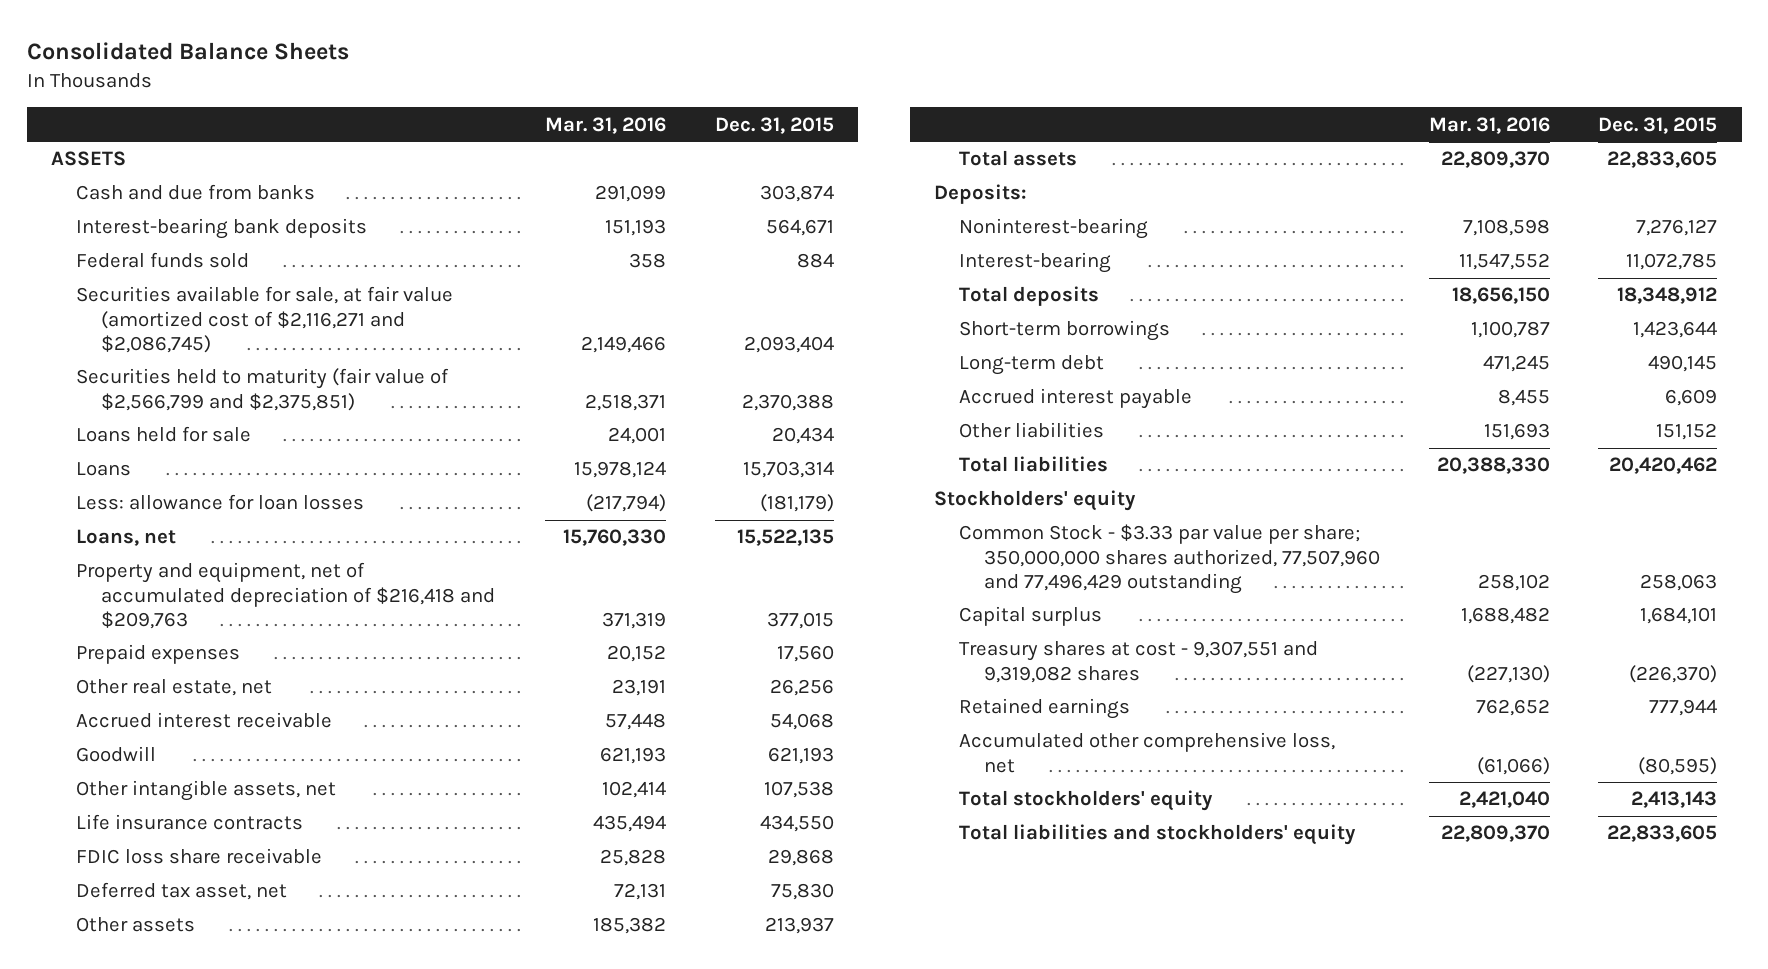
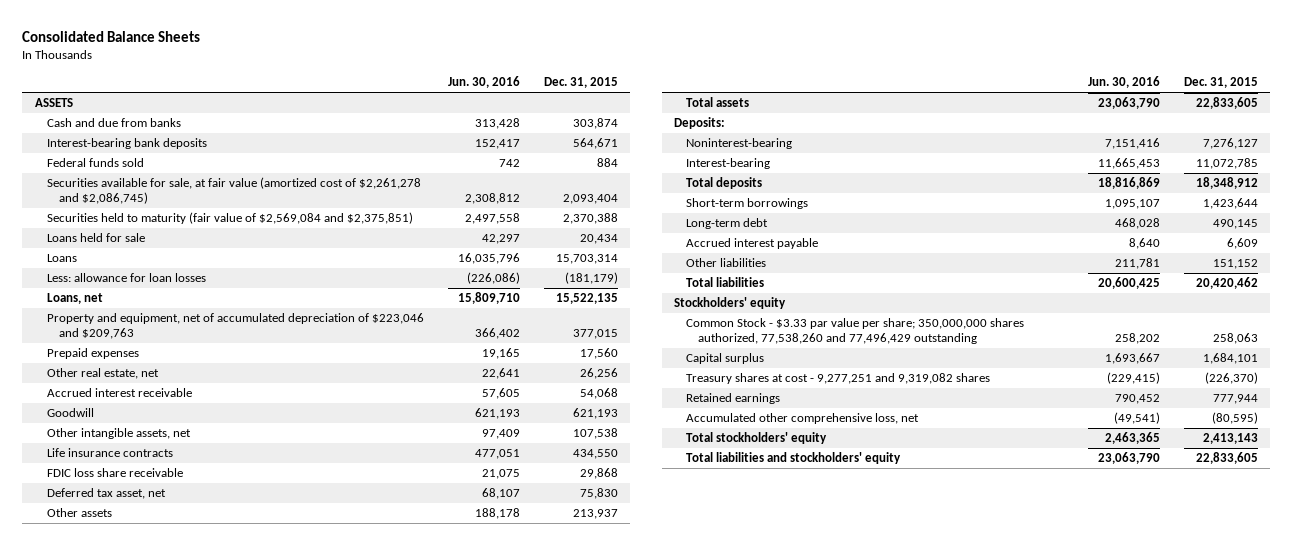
[545,116,667,134] Mar. 31, 2016 -> none
none -> [447,76,520,89] Jun. 30, 2016
[75,286,453,353] Securities available for sale, at fair value (amortized cost of $2,116,271 and $2,086,745) -> [46,177,421,205] Securities available for sale, at fair value (amortized cost of $2,261,278 and $2,086,745)
[75,368,449,411] Securities held to maturity (fair value of $2,566,799 and $2,375,851) -> [46,212,413,225] Securities held to maturity (fair value of $2,569,084 and $2,375,851)
[75,562,495,629] Property and equipment, net of accumulated depreciation of $216,418 and $209,763 -> [46,313,424,340] Property and equipment, net of accumulated depreciation of $223,046 and $209,763
[959,524,1380,594] Common Stock - $3.33 par value per share; 350,000,000 shares authorized, 77,507,960 and 77,496,429 outstanding -> [686,318,1025,345] Common Stock - $3.33 par value per share; 350,000,000 shares authorized, 77,538,260 and 77,496,429 outstanding
[959,641,1319,683] Treasury shares at cost - 9,307,551 and 9,319,082 shares -> [686,373,991,385] Treasury shares at cost - 9,277,251 and 9,319,082 shares

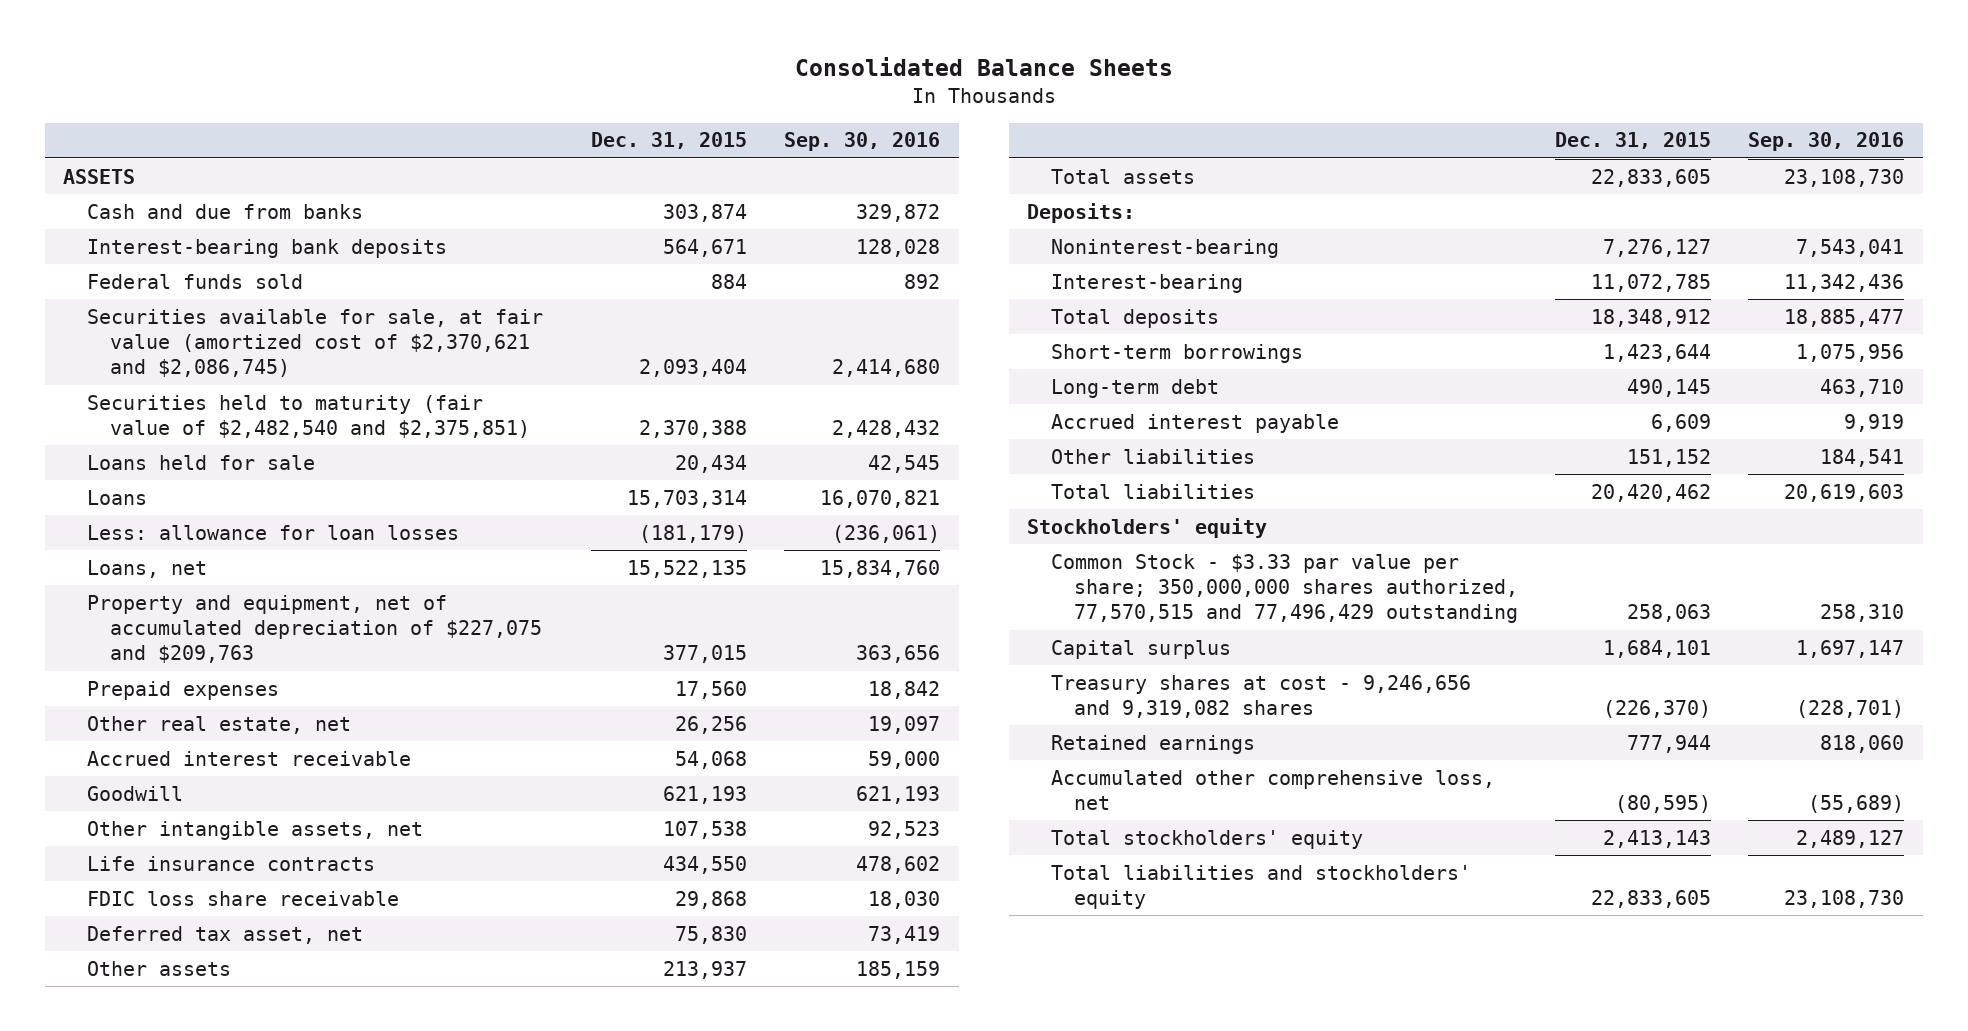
[447,76,520,89] Jun. 30, 2016 -> none
none -> [784,132,941,152] Sep. 30, 2016
[46,177,421,205] Securities available for sale, at fair value (amortized cost of $2,261,278 and $2,086,745) -> [86,308,543,378] Securities available for sale, at fair value (amortized cost of $2,370,621 and $2,086,745)
[46,212,413,225] Securities held to maturity (fair value of $2,569,084 and $2,375,851) -> [86,394,530,439] Securities held to maturity (fair value of $2,482,540 and $2,375,851)
[46,313,424,340] Property and equipment, net of accumulated depreciation of $223,046 and $209,763 -> [86,594,542,664] Property and equipment, net of accumulated depreciation of $227,075 and $209,763
[686,318,1025,345] Common Stock - $3.33 par value per share; 350,000,000 shares authorized, 77,538,260 and 77,496,429 outstanding -> [1050,553,1518,624] Common Stock - $3.33 par value per share; 350,000,000 shares authorized, 77,570,515 and 77,496,429 outstanding
[686,373,991,385] Treasury shares at cost - 9,277,251 and 9,319,082 shares -> [1050,674,1471,719] Treasury shares at cost - 9,246,656 and 9,319,082 shares

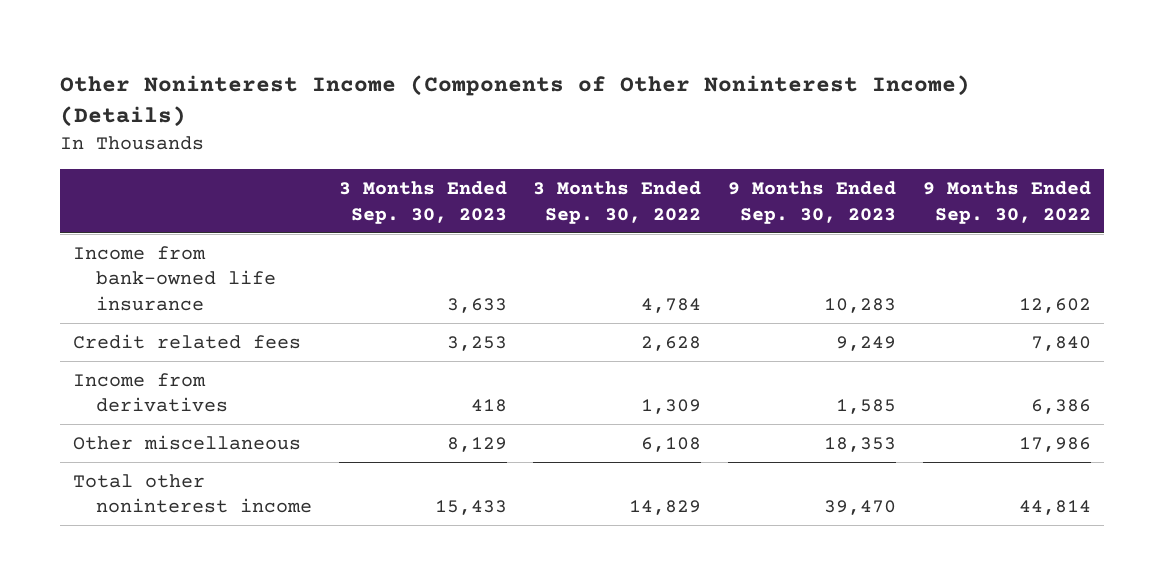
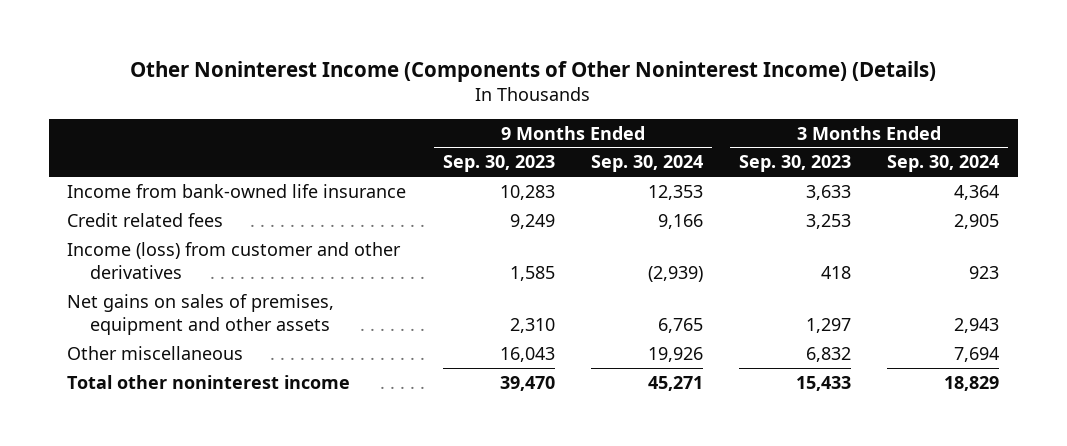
[533,181,702,224] 3 Months Ended Sep. 30, 2022 -> none
[923,181,1092,224] 9 Months Ended Sep. 30, 2022 -> none
none -> [590,155,703,173] Sep. 30, 2024
none -> [887,155,1000,173] Sep. 30, 2024
[72,372,228,413] Income from derivatives -> [67,241,402,279] Income (loss) from customer and other derivatives
none -> [67,293,335,335] Net gains on sales of premises, equipment and other assets
[446,436,507,452] 8,129 -> [806,346,852,362] 6,832
[824,436,897,452] 18,353 -> [499,346,555,362] 16,043

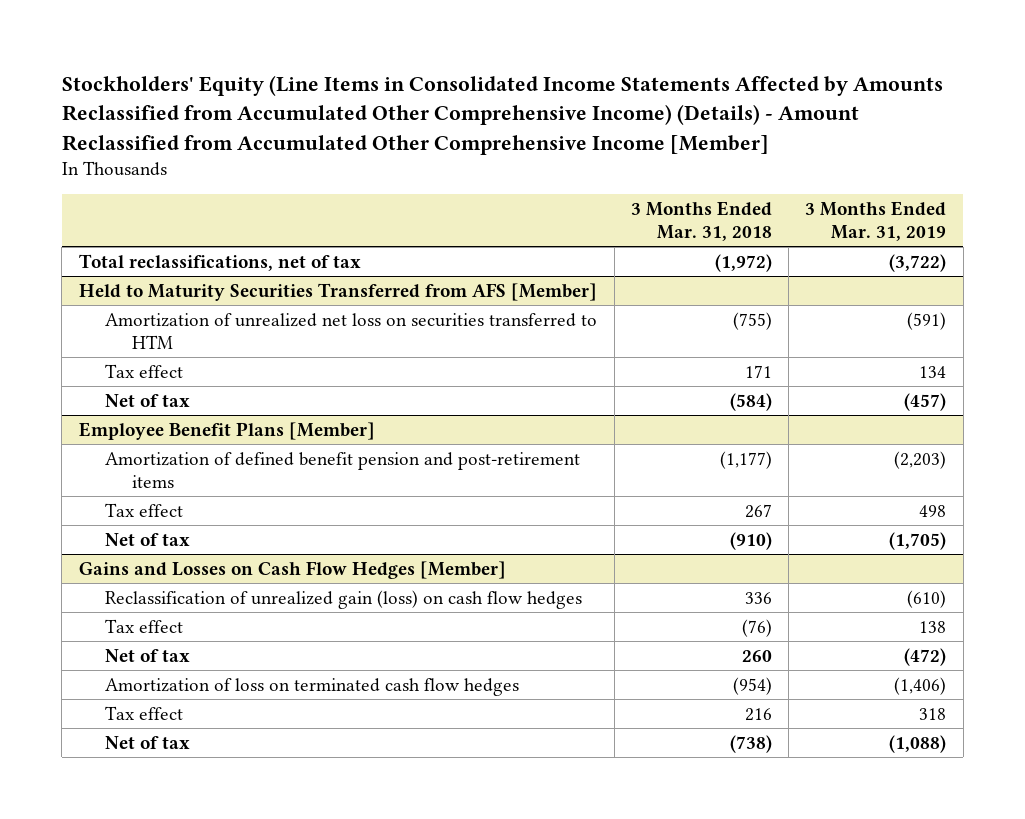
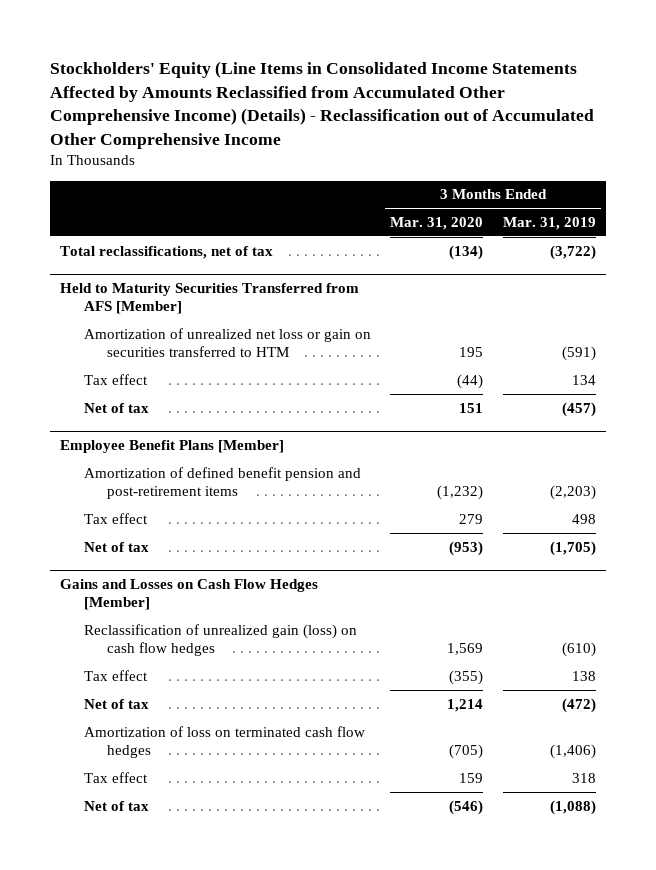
[61,75,943,155] Stockholders' Equity (Line Items in Consolidated Income Statements Affected by Amounts Reclassified from Accumulated Other Comprehensive Income) (Details) - Amount Reclassified from Accumulated Other Comprehensive Income [Member] -> [50,60,595,149] Stockholders' Equity (Line Items in Consolidated Income Statements Affected by Amounts Reclassified from Accumulated Other Comprehensive Income) (Details) - Reclassification out of Accumulated Other Comprehensive Income
[630,200,772,241] 3 Months Ended Mar. 31, 2018 -> none
none -> [390,216,484,230] Mar. 31, 2020
[105,312,598,349] Amortization of unrealized net loss on securities transferred to HTM -> [83,327,371,357] Amortization of unrealized net loss or gain on securities transferred to HTM

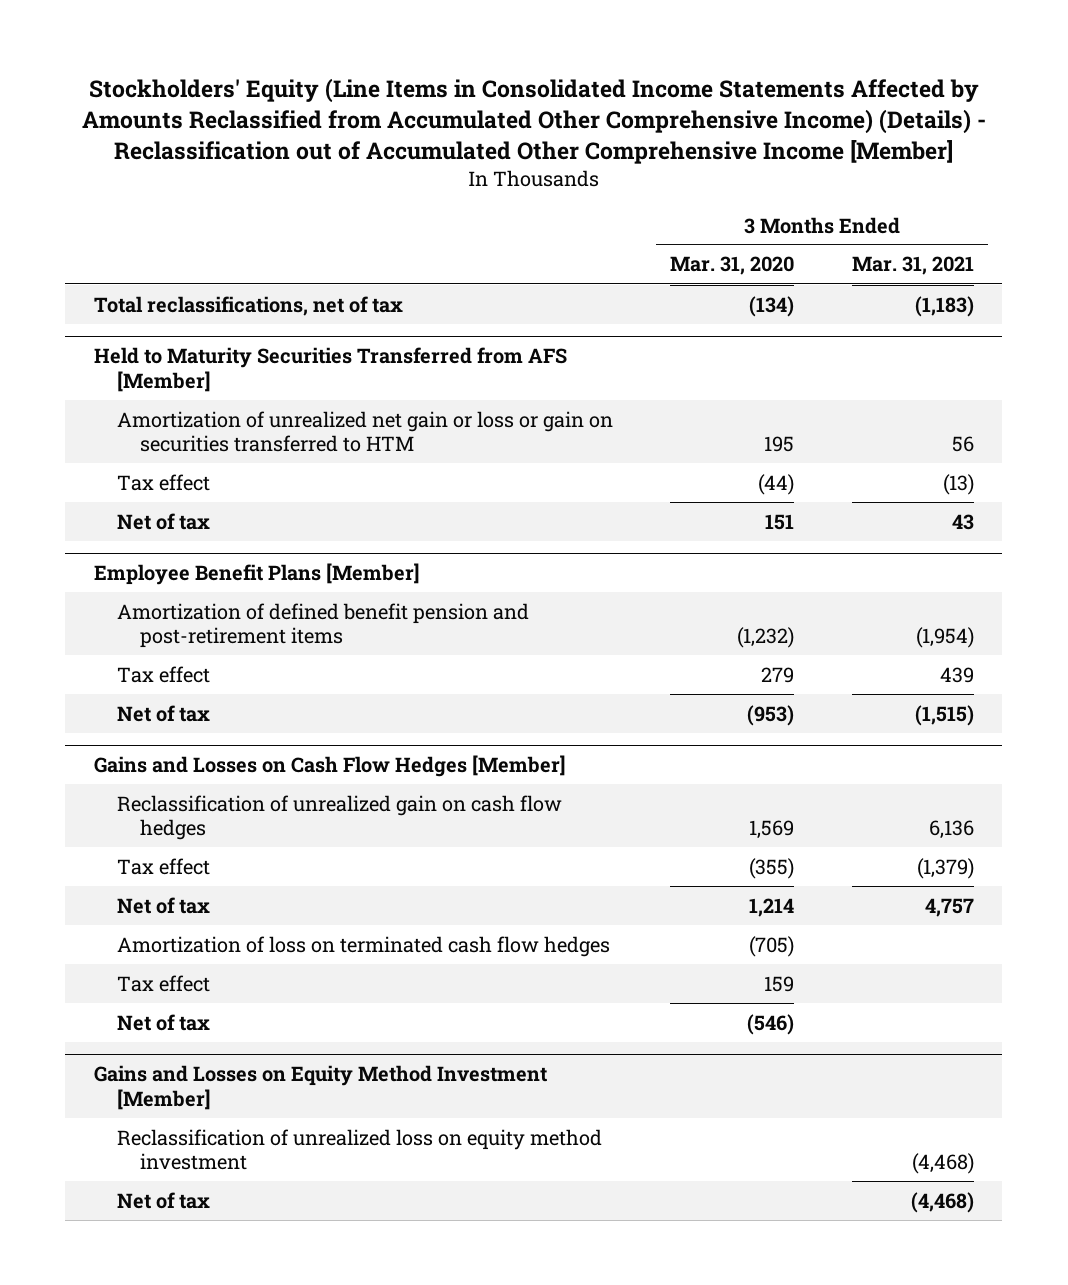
[50,60,595,149] Stockholders' Equity (Line Items in Consolidated Income Statements Affected by Amounts Reclassified from Accumulated Other Comprehensive Income) (Details) - Reclassification out of Accumulated Other Comprehensive Income -> [81,77,986,164] Stockholders' Equity (Line Items in Consolidated Income Statements Affected by Amounts Reclassified from Accumulated Other Comprehensive Income) (Details) - Reclassification out of Accumulated Other Comprehensive Income [Member]
[502,216,596,230] Mar. 31, 2019 -> none
none -> [851,256,974,276] Mar. 31, 2021
[83,327,371,357] Amortization of unrealized net loss or gain on securities transferred to HTM -> [116,410,613,453] Amortization of unrealized net gain or loss or gain on securities transferred to HTM
[83,623,357,656] Reclassification of unrealized gain (loss) on cash flow hedges -> [116,794,562,841] Reclassification of unrealized gain on cash flow hedges
none -> [94,1064,548,1110] Gains and Losses on Equity Method Investment [Member]
none -> [116,1128,602,1171] Reclassification of unrealized loss on equity method investment
none -> [116,1191,210,1209] Net of tax

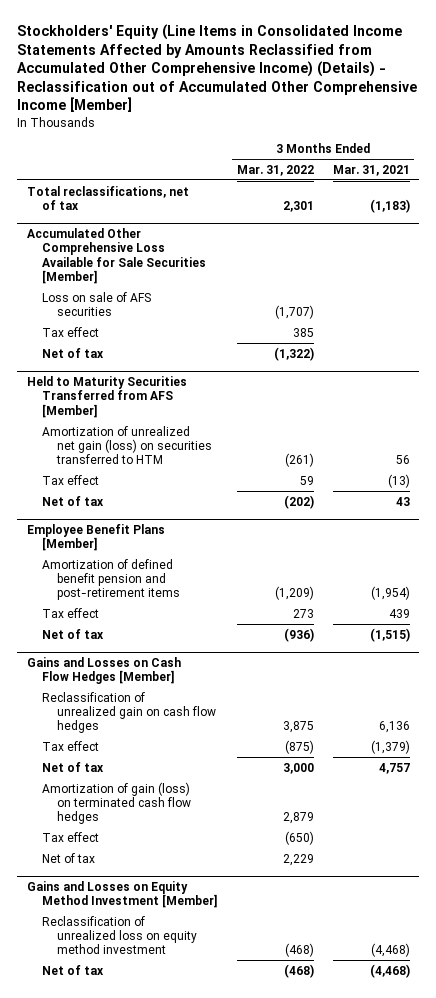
[670,256,795,276] Mar. 31, 2020 -> none
none -> [236,164,314,176] Mar. 31, 2022
none -> [26,227,206,285] Accumulated Other Comprehensive Loss Available for Sale Securities [Member]
none -> [41,291,151,316] Loss on sale of AFS securities
none -> [41,326,99,337] Tax effect
none -> [41,347,104,358] Net of tax
[116,410,613,453] Amortization of unrealized net gain or loss or gain on securities transferred to HTM -> [41,425,212,465] Amortization of unrealized net gain (loss) on securities transferred to HTM
[116,935,610,957] Amortization of loss on terminated cash flow hedges -> [41,781,191,825] Amortization of gain (loss) on terminated cash flow hedges

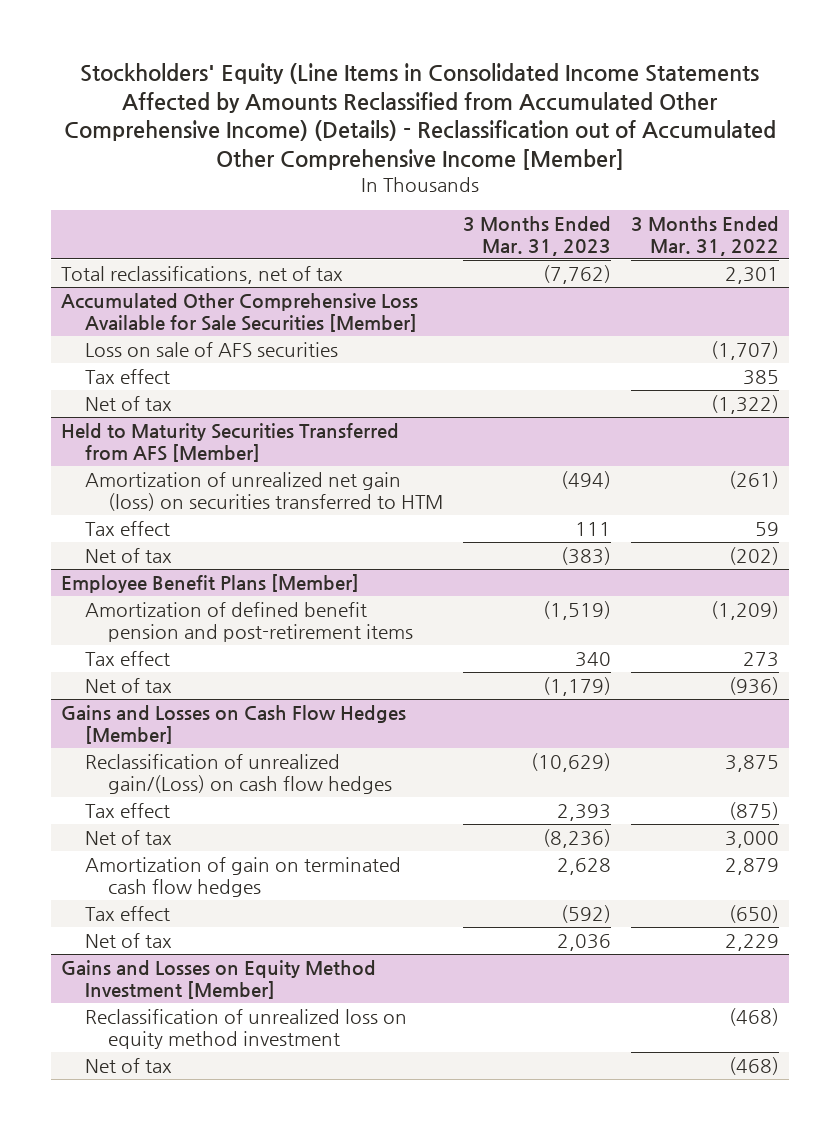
[332,164,410,176] Mar. 31, 2021 -> none
none -> [463,215,612,256] 3 Months Ended Mar. 31, 2023
[41,691,216,734] Reclassification of unrealized gain on cash flow hedges -> [84,754,393,794] Reclassification of unrealized gain/(Loss) on cash flow hedges
[41,781,191,825] Amortization of gain (loss) on terminated cash flow hedges -> [84,857,401,897] Amortization of gain on terminated cash flow hedges

